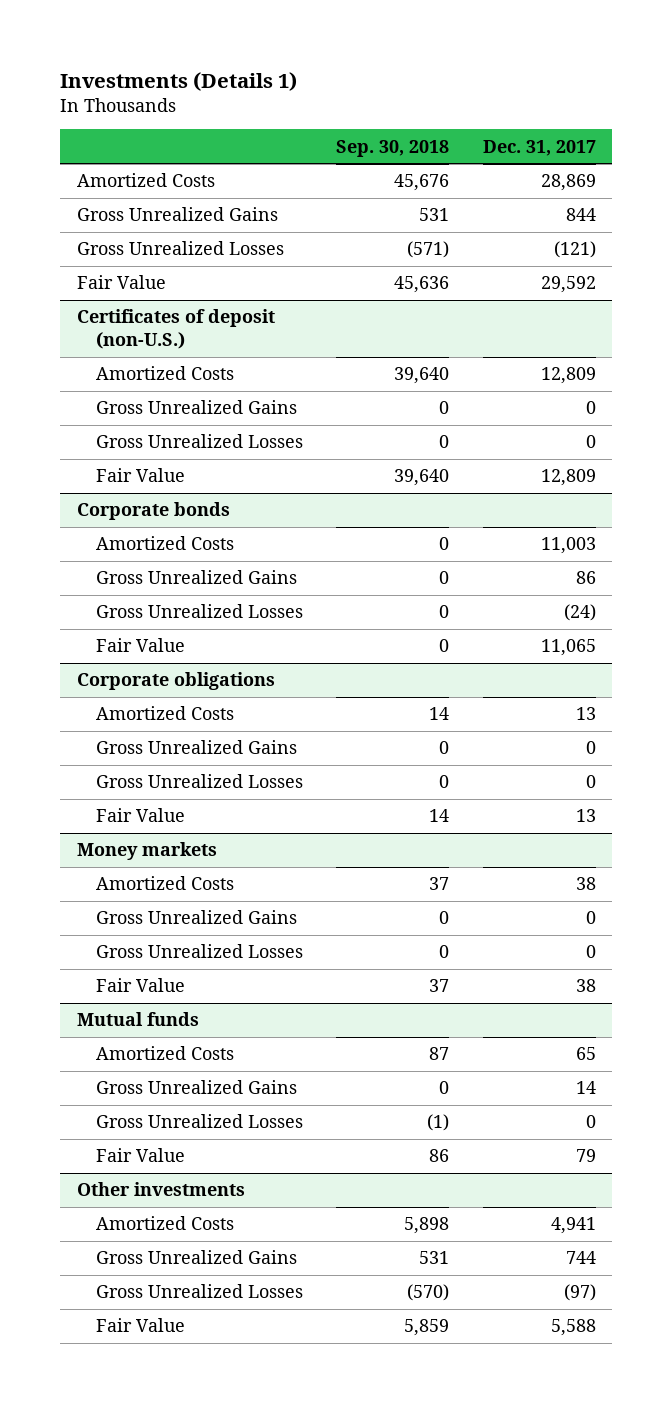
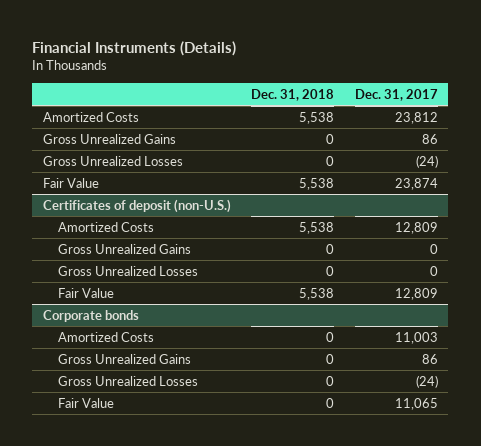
[59,71,297,91] Investments (Details 1) -> [32,40,237,56] Financial Instruments (Details)
[336,139,450,157] Sep. 30, 2018 -> none
none -> [251,89,335,102] Dec. 31, 2018
[540,174,596,192] 28,869 -> [395,111,439,124] 23,812
[565,208,596,222] 844 -> [422,133,439,144] 86
[553,241,596,259] (121) -> [416,154,439,168] (24)
[540,276,596,294] 29,592 -> [395,177,439,190] 23,874
[76,672,275,691] Corporate obligations -> none
[95,706,234,721] Amortized Costs -> none
[95,740,297,755] Gross Unrealized Gains -> none
[95,774,303,789] Gross Unrealized Losses -> none
[95,808,185,823] Fair Value -> none
[76,842,217,861] Money markets -> none
[95,876,234,891] Amortized Costs -> none
[95,910,297,925] Gross Unrealized Gains -> none
[95,944,303,959] Gross Unrealized Losses -> none
[95,978,185,993] Fair Value -> none
[76,1012,199,1027] Mutual funds -> none
[95,1046,234,1061] Amortized Costs -> none
[95,1080,297,1095] Gross Unrealized Gains -> none
[95,1114,303,1129] Gross Unrealized Losses -> none
[95,1148,185,1163] Fair Value -> none
[76,1182,245,1197] Other investments -> none
[95,1216,234,1231] Amortized Costs -> none
[95,1250,297,1265] Gross Unrealized Gains -> none
[95,1284,303,1299] Gross Unrealized Losses -> none
[95,1318,185,1333] Fair Value -> none

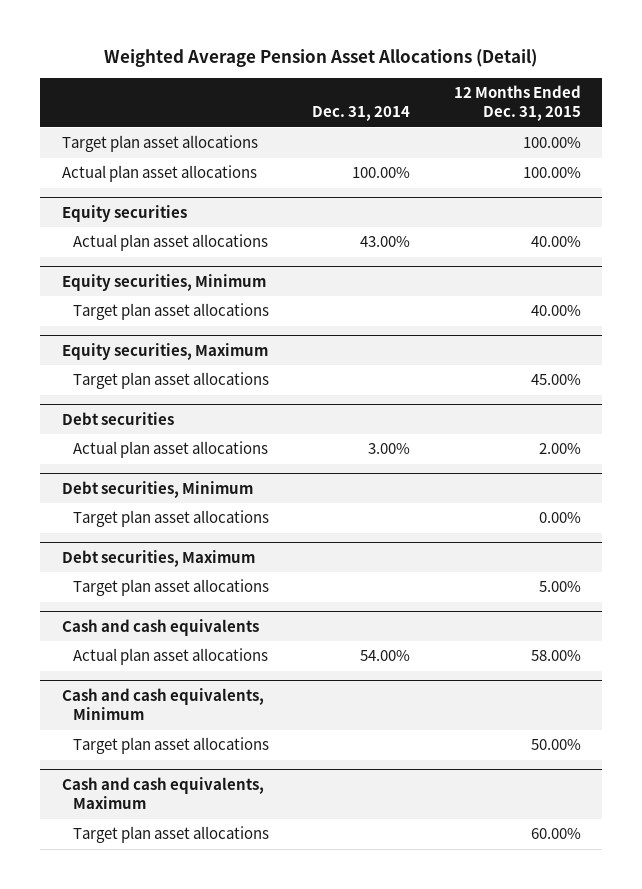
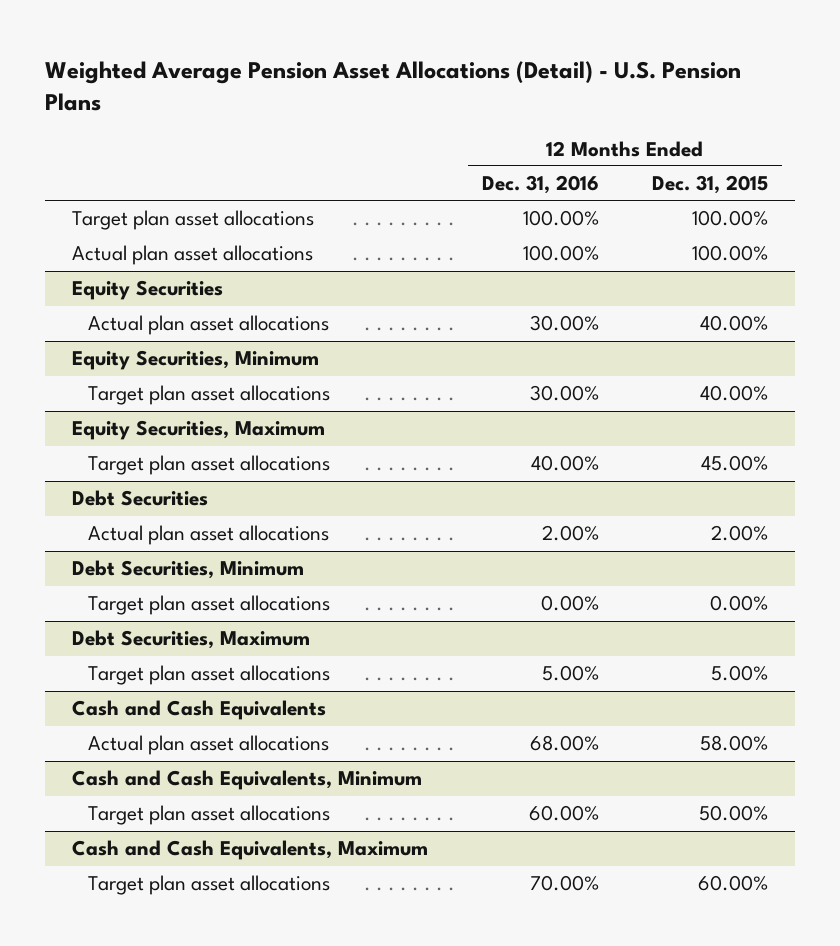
[104,49,538,68] Weighted Average Pension Asset Allocations (Detail) -> [45,60,742,112] Weighted Average Pension Asset Allocations (Detail) - U.S. Pension Plans
[312,106,411,122] Dec. 31, 2014 -> none
none -> [481,175,599,195] Dec. 31, 2016
[61,204,187,222] Equity securities -> [72,280,224,301] Equity Securities
[61,273,266,291] Equity securities, Minimum -> [72,350,320,371] Equity Securities, Minimum
[61,342,268,360] Equity securities, Maximum -> [72,420,326,441] Equity Securities, Maximum
[61,411,174,425] Debt securities -> [72,490,209,507] Debt Securities
[61,480,253,498] Debt securities, Minimum -> [72,560,305,580] Debt Securities, Minimum
[61,549,255,567] Debt securities, Maximum -> [72,630,311,650] Debt Securities, Maximum
[61,618,259,636] Cash and cash equivalents -> [72,700,327,721] Cash and Cash Equivalents
[61,687,264,721] Cash and cash equivalents, Minimum -> [72,770,423,791] Cash and Cash Equivalents, Minimum
[61,776,264,810] Cash and cash equivalents, Maximum -> [72,840,429,861] Cash and Cash Equivalents, Maximum

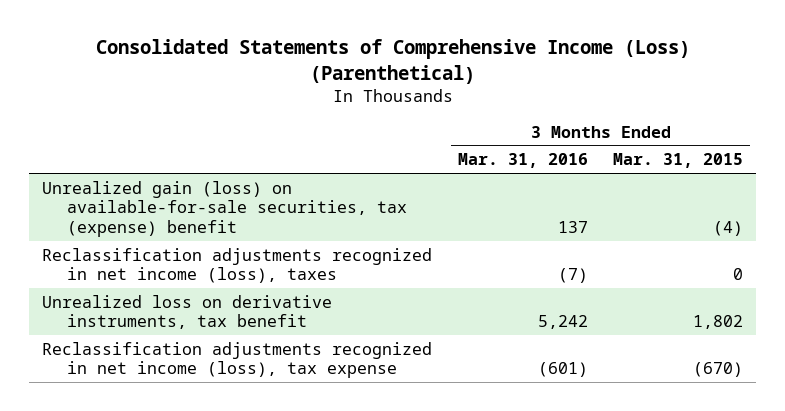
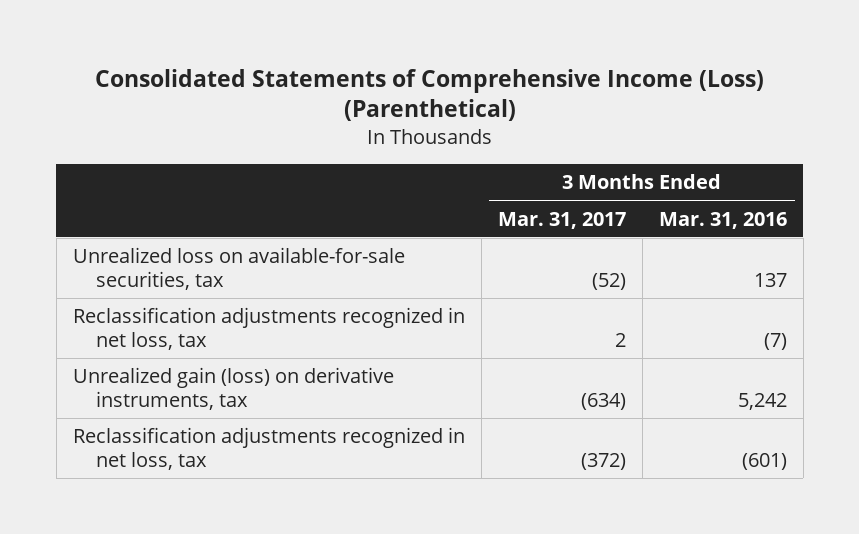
[613,153,744,169] Mar. 31, 2015 -> none
none -> [497,211,626,229] Mar. 31, 2017
[41,180,408,237] Unrealized gain (loss) on available-for-sale securities, tax (expense) benefit -> [72,247,405,290] Unrealized loss on available-for-sale securities, tax
[41,247,432,284] Reclassification adjustments recognized in net income (loss), taxes -> [72,307,465,350] Reclassification adjustments recognized in net loss, tax
[41,294,332,330] Unrealized loss on derivative instruments, tax benefit -> [72,367,394,410] Unrealized gain (loss) on derivative instruments, tax
[41,341,432,379] Reclassification adjustments recognized in net income (loss), tax expense -> [72,427,465,470] Reclassification adjustments recognized in net loss, tax

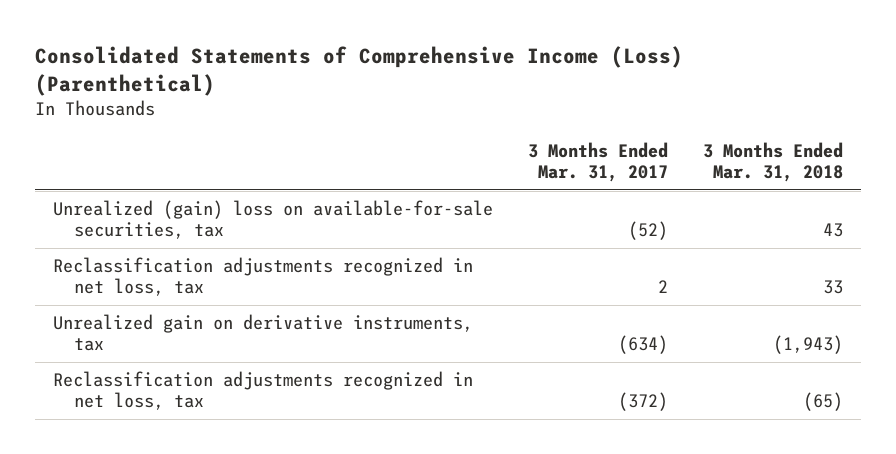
[658,211,787,229] Mar. 31, 2016 -> none
none -> [703,141,844,183] 3 Months Ended Mar. 31, 2018
[72,247,405,290] Unrealized loss on available-for-sale securities, tax -> [52,199,493,240] Unrealized (gain) loss on available-for-sale securities, tax
[72,367,394,410] Unrealized gain (loss) on derivative instruments, tax -> [52,313,473,352] Unrealized gain on derivative instruments, tax

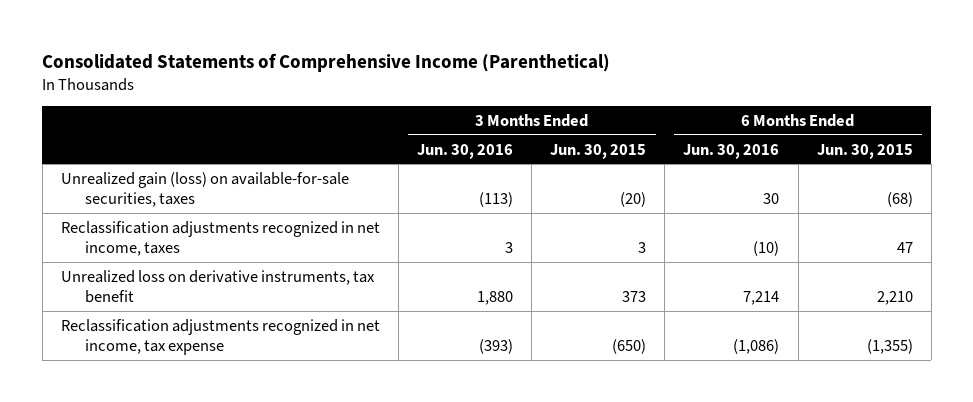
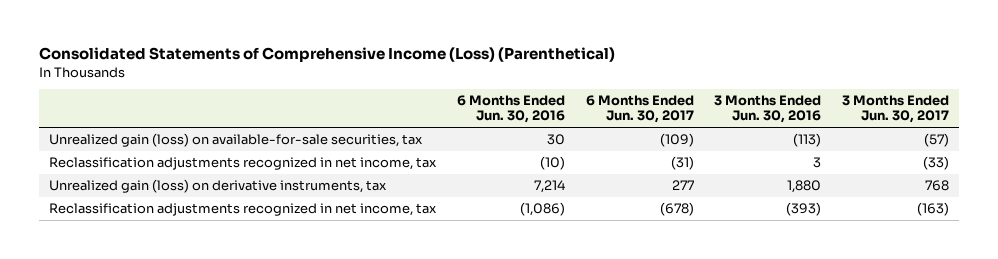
[42,52,611,72] Consolidated Statements of Comprehensive Income (Parenthetical) -> [39,47,616,63] Consolidated Statements of Comprehensive Income (Loss) (Parenthetical)
[550,143,647,159] Jun. 30, 2015 -> none
[816,143,913,159] Jun. 30, 2015 -> none
none -> [585,95,694,124] 6 Months Ended Jun. 30, 2017
none -> [841,95,949,124] 3 Months Ended Jun. 30, 2017
[60,171,349,207] Unrealized gain (loss) on available-for-sale securities, taxes -> [49,133,424,148] Unrealized gain (loss) on available-for-sale securities, tax
[60,220,380,256] Reclassification adjustments recognized in net income, taxes -> [49,157,438,171] Reclassification adjustments recognized in net income, tax
[60,269,375,303] Unrealized loss on derivative instruments, tax benefit -> [49,179,388,194] Unrealized gain (loss) on derivative instruments, tax
[60,318,380,355] Reclassification adjustments recognized in net income, tax expense -> [49,203,438,217] Reclassification adjustments recognized in net income, tax

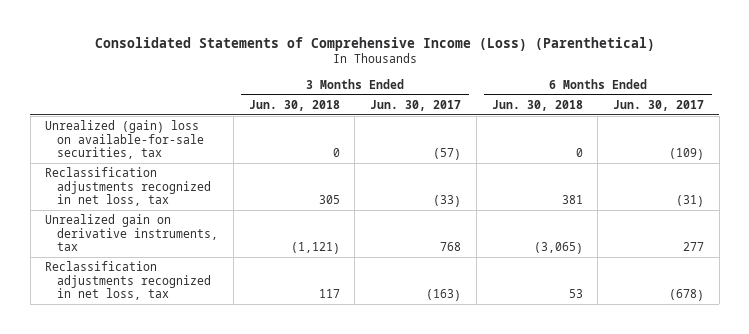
[456,95,565,124] 6 Months Ended Jun. 30, 2016 -> none
[714,95,822,124] 3 Months Ended Jun. 30, 2016 -> none
none -> [248,99,340,111] Jun. 30, 2018
none -> [491,99,583,111] Jun. 30, 2018
[49,133,424,148] Unrealized gain (loss) on available-for-sale securities, tax -> [45,120,205,160] Unrealized (gain) loss on available-for-sale securities, tax
[49,157,438,171] Reclassification adjustments recognized in net income, tax -> [45,167,212,207] Reclassification adjustments recognized in net loss, tax
[49,179,388,194] Unrealized gain (loss) on derivative instruments, tax -> [45,214,219,252] Unrealized gain on derivative instruments, tax
[49,203,438,217] Reclassification adjustments recognized in net income, tax -> [45,261,212,301] Reclassification adjustments recognized in net loss, tax

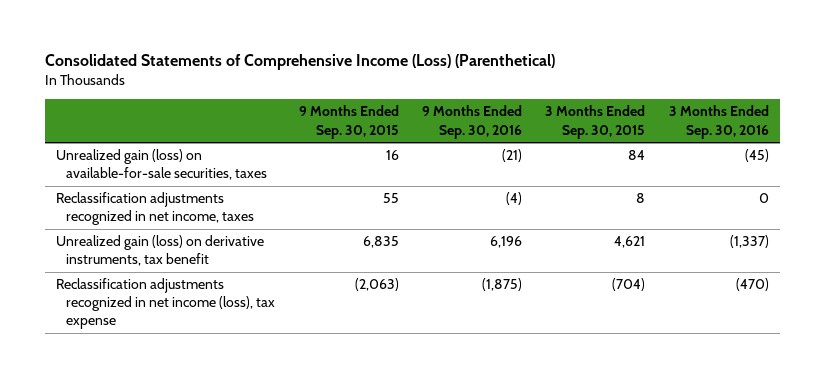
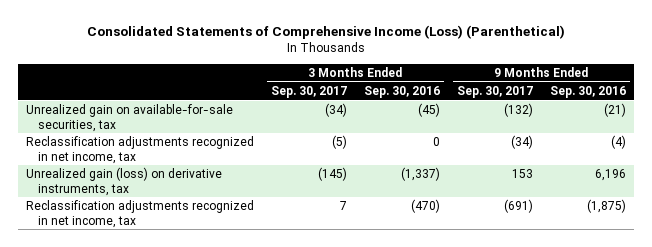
[298,105,399,139] 9 Months Ended Sep. 30, 2015 -> none
[545,105,646,139] 3 Months Ended Sep. 30, 2015 -> none
none -> [271,85,348,98] Sep. 30, 2017
none -> [456,85,533,98] Sep. 30, 2017
[56,149,268,181] Unrealized gain (loss) on available-for-sale securities, taxes -> [26,104,234,132] Unrealized gain on available-for-sale securities, tax
[56,192,255,226] Reclassification adjustments recognized in net income, taxes -> [26,136,255,164] Reclassification adjustments recognized in net income, tax
[56,235,265,267] Unrealized gain (loss) on derivative instruments, tax benefit -> [26,167,223,196] Unrealized gain (loss) on derivative instruments, tax
[56,278,276,330] Reclassification adjustments recognized in net income (loss), tax expense -> [26,200,255,228] Reclassification adjustments recognized in net income, tax

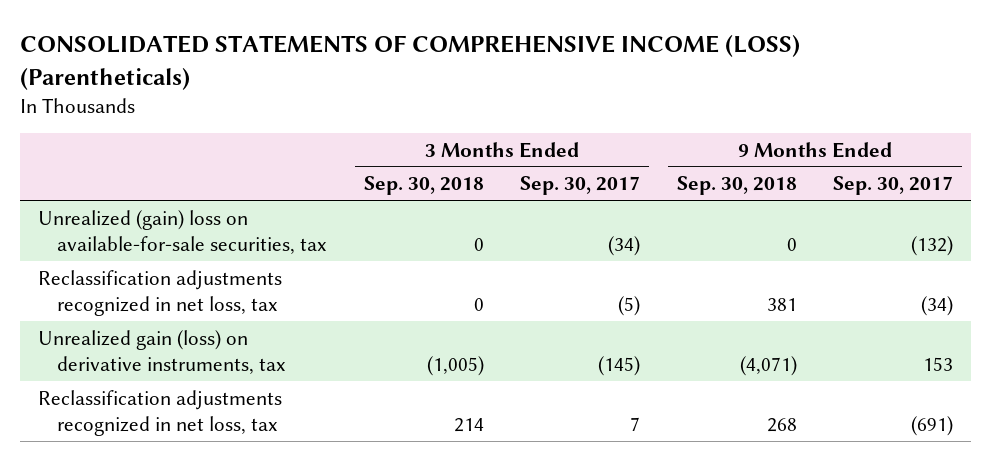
[86,25,565,40] Consolidated Statements of Comprehensive Income (Loss) (Parenthetical) -> [20,35,801,90] CONSOLIDATED STATEMENTS OF COMPREHENSIVE INCOME (LOSS) (Parentheticals)
[363,85,440,98] Sep. 30, 2016 -> none
[549,85,626,98] Sep. 30, 2016 -> none
none -> [363,176,484,196] Sep. 30, 2018
none -> [676,176,797,196] Sep. 30, 2018
[26,104,234,132] Unrealized gain on available-for-sale securities, tax -> [38,209,328,254] Unrealized (gain) loss on available-for-sale securities, tax
[26,136,255,164] Reclassification adjustments recognized in net income, tax -> [38,269,283,316] Reclassification adjustments recognized in net loss, tax
[26,200,255,228] Reclassification adjustments recognized in net income, tax -> [38,389,283,436] Reclassification adjustments recognized in net loss, tax

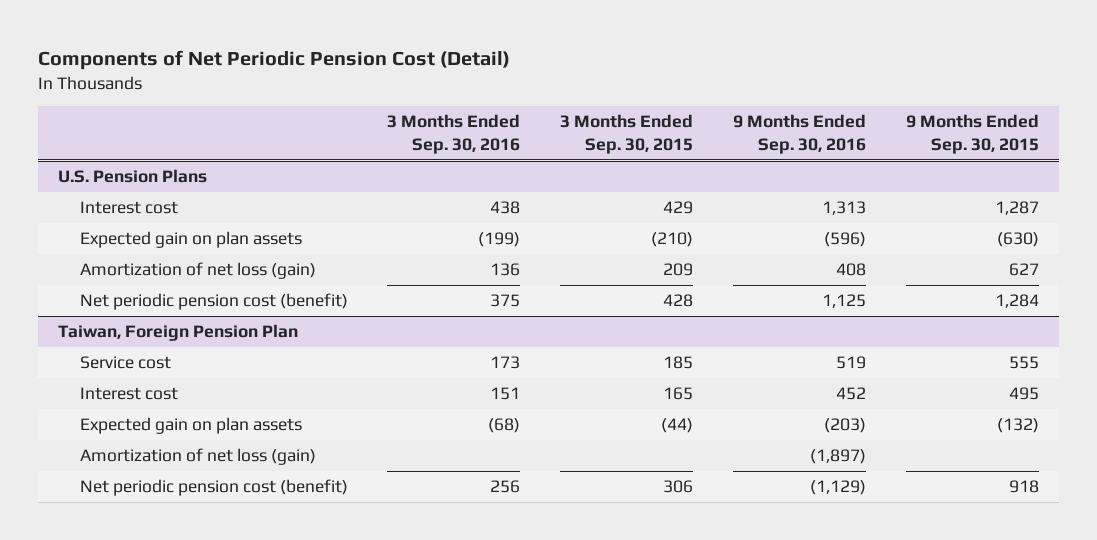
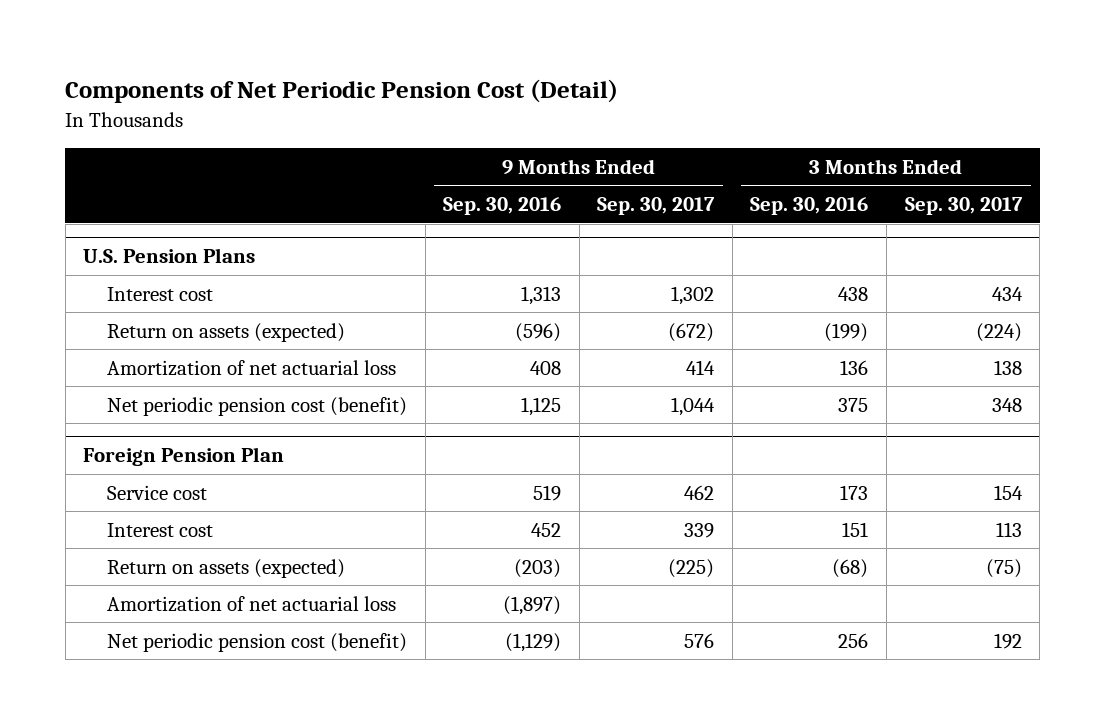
[560,114,694,154] 3 Months Ended Sep. 30, 2015 -> none
[905,114,1039,154] 9 Months Ended Sep. 30, 2015 -> none
none -> [597,197,716,216] Sep. 30, 2017
none -> [904,197,1023,216] Sep. 30, 2017
[79,231,302,249] Expected gain on plan assets -> [107,322,346,342] Return on assets (expected)
[79,262,316,280] Amortization of net loss (gain) -> [107,359,397,376] Amortization of net actuarial loss
[58,324,299,342] Taiwan, Foreign Pension Plan -> [83,447,285,467] Foreign Pension Plan
[79,417,302,435] Expected gain on plan assets -> [107,558,346,578] Return on assets (expected)
[79,448,316,466] Amortization of net loss (gain) -> [107,595,397,612] Amortization of net actuarial loss

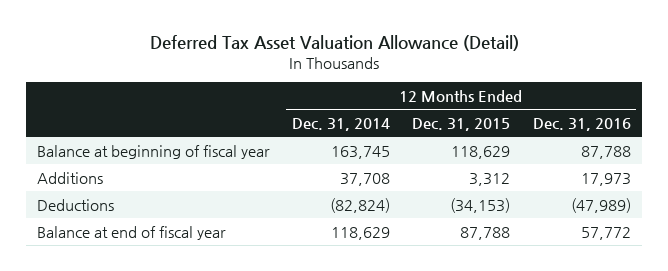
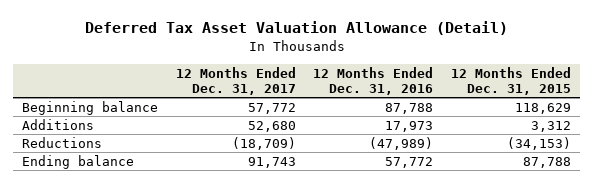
[291,117,390,131] Dec. 31, 2014 -> none
none -> [175,66,296,95] 12 Months Ended Dec. 31, 2017
[36,144,270,159] Balance at beginning of fiscal year -> [21,100,158,115] Beginning balance
[36,198,114,211] Deductions -> [21,136,102,148] Reductions
[36,225,226,240] Balance at end of fiscal year -> [21,154,134,169] Ending balance

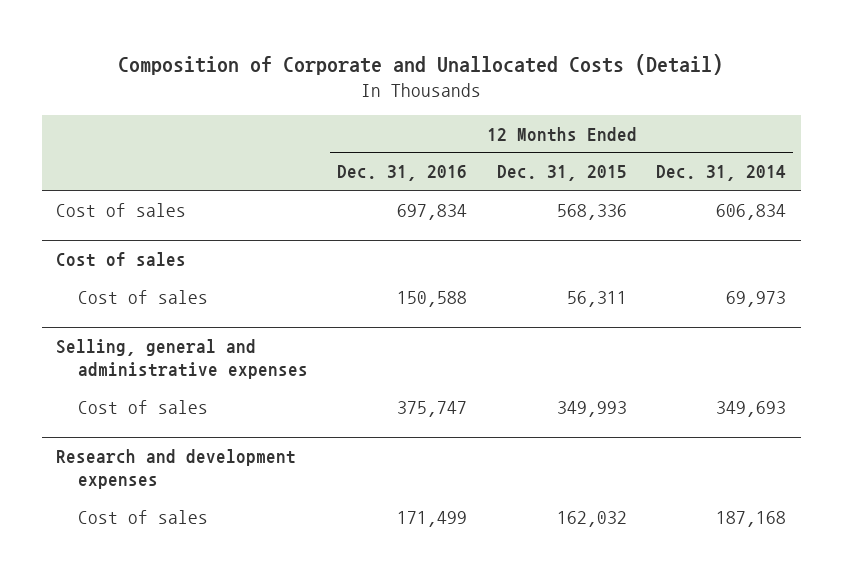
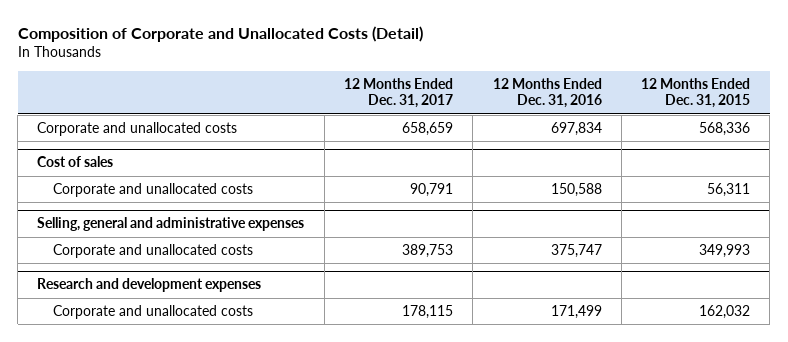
[655,165,786,182] Dec. 31, 2014 -> none
none -> [344,77,454,109] 12 Months Ended Dec. 31, 2017
[56,202,187,217] Cost of sales -> [37,122,238,137] Corporate and unallocated costs
[78,289,209,304] Cost of sales -> [52,183,253,198] Corporate and unallocated costs
[78,399,209,414] Cost of sales -> [52,244,253,259] Corporate and unallocated costs
[78,509,209,524] Cost of sales -> [52,305,253,320] Corporate and unallocated costs

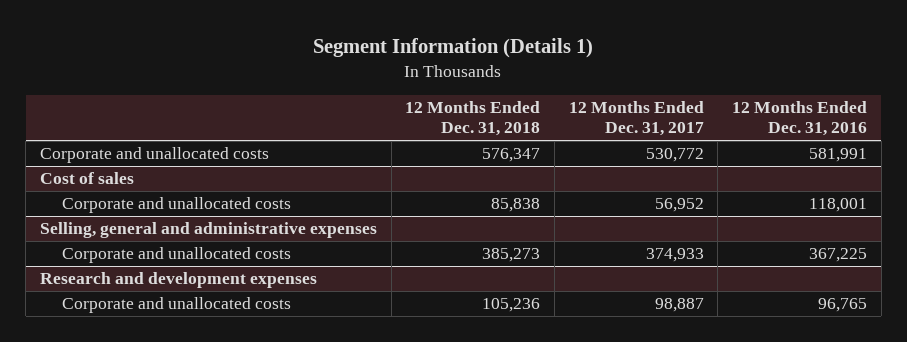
[17,25,423,42] Composition of Corporate and Unallocated Costs (Detail) -> [313,38,594,59] Segment Information (Details 1)
[641,77,751,109] 12 Months Ended Dec. 31, 2015 -> none
none -> [405,100,541,137] 12 Months Ended Dec. 31, 2018
[402,122,454,137] 658,659 -> [645,148,704,163] 530,772
[550,122,602,137] 697,834 -> [808,148,867,163] 581,991
[410,183,454,198] 90,791 -> [654,198,704,213] 56,952
[550,183,602,198] 150,588 -> [808,198,867,213] 118,001
[402,244,454,259] 389,753 -> [645,248,704,263] 374,933
[550,244,602,259] 375,747 -> [808,248,867,263] 367,225
[402,305,454,320] 178,115 -> [654,298,704,313] 98,887
[550,305,602,320] 171,499 -> [817,298,867,313] 96,765

